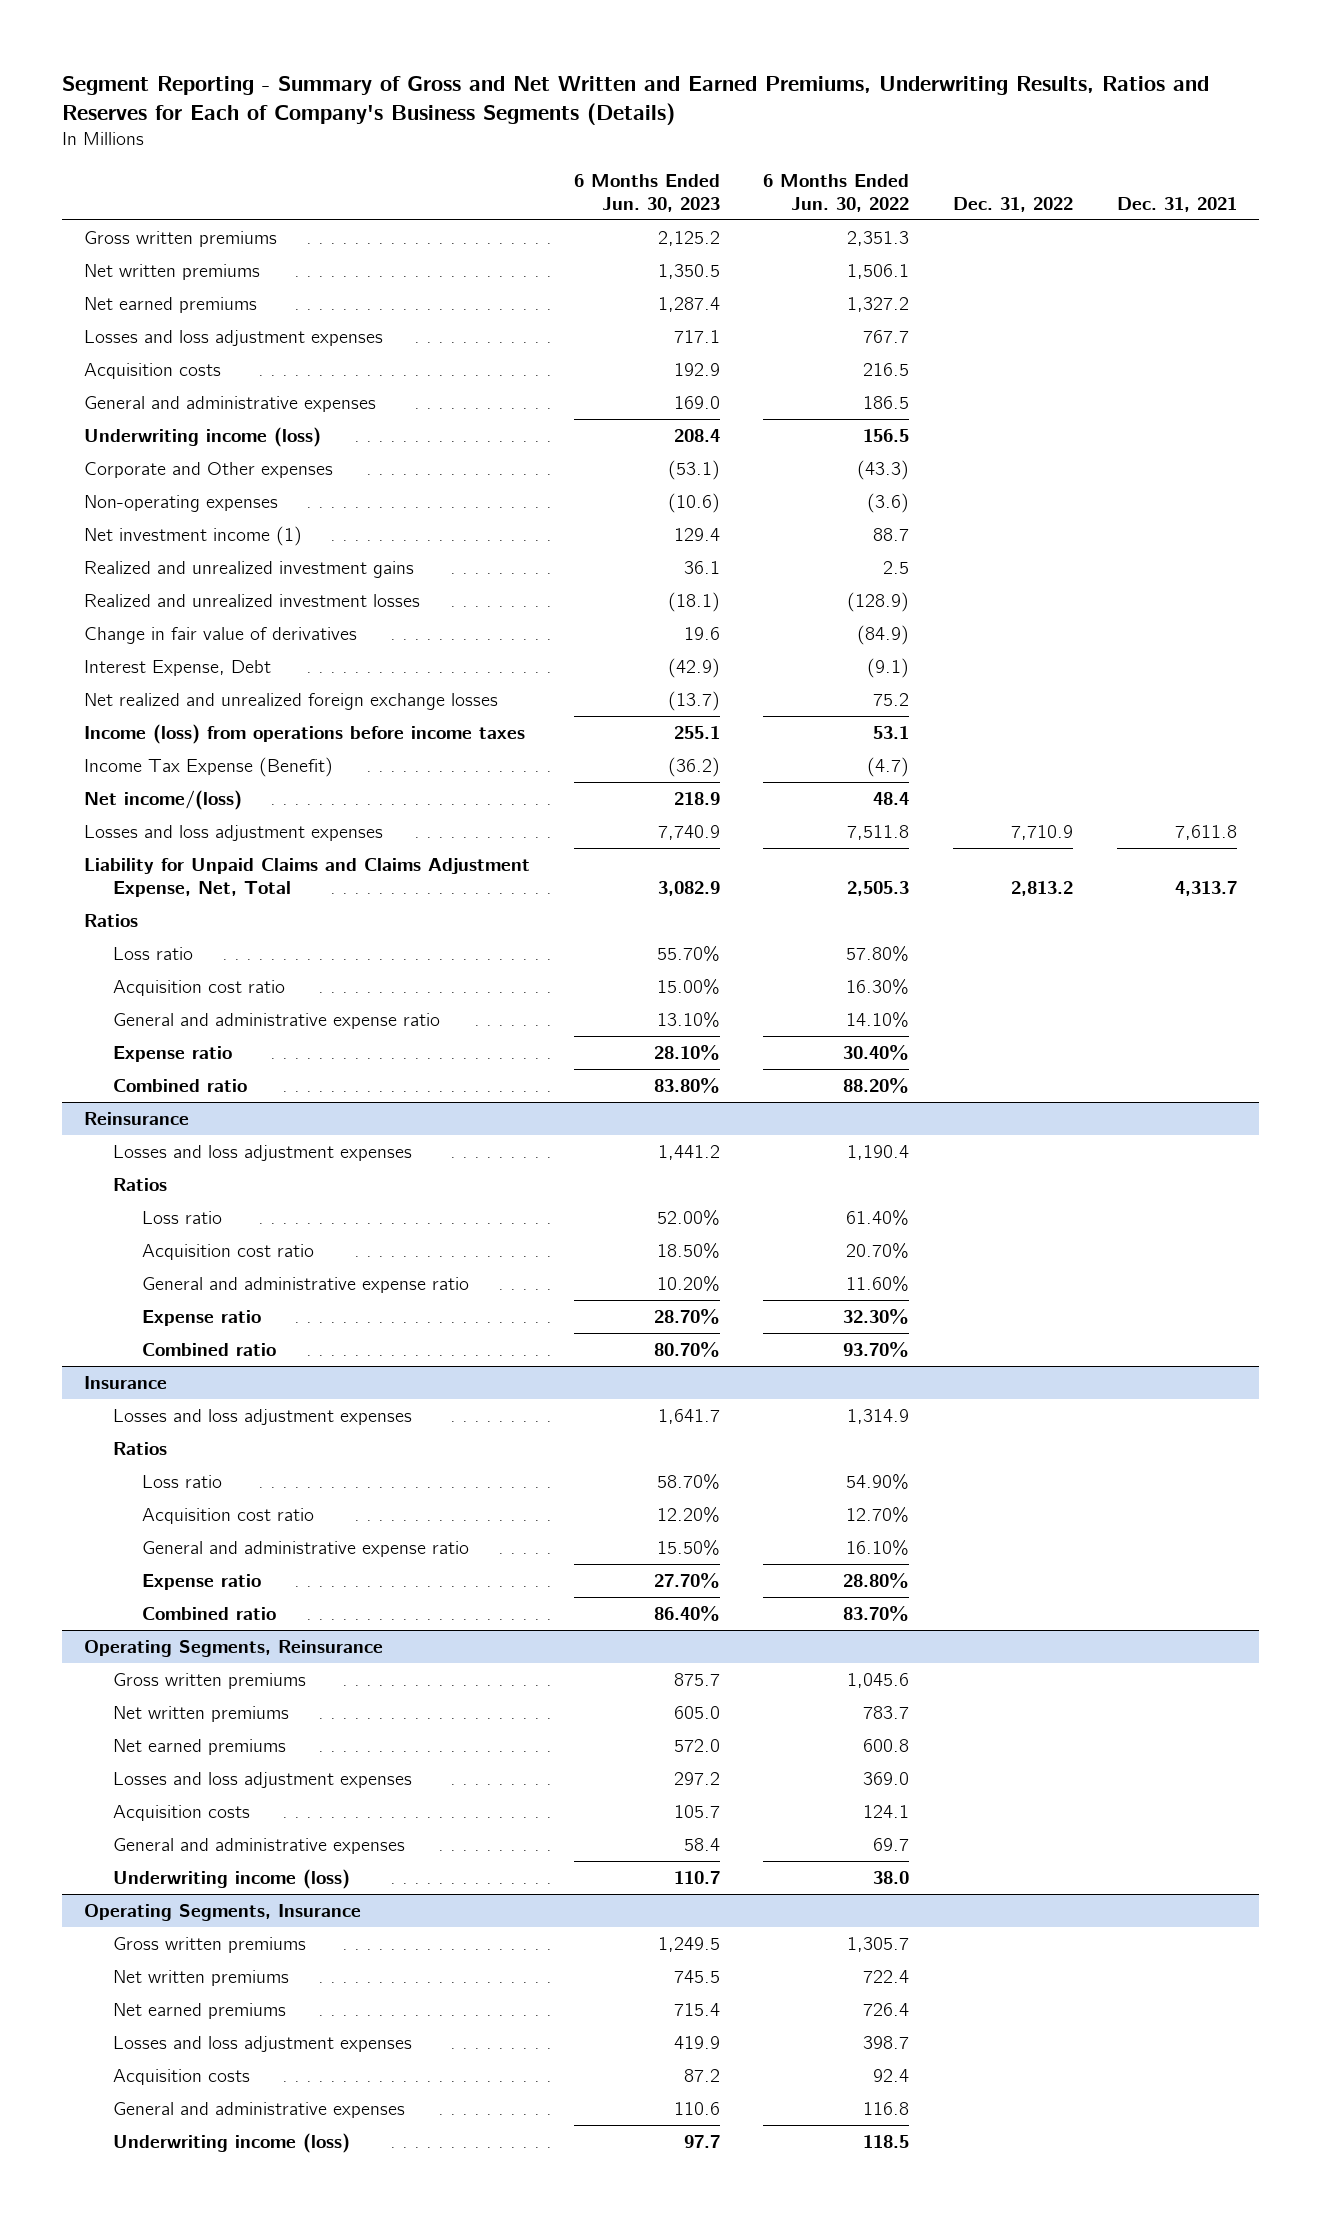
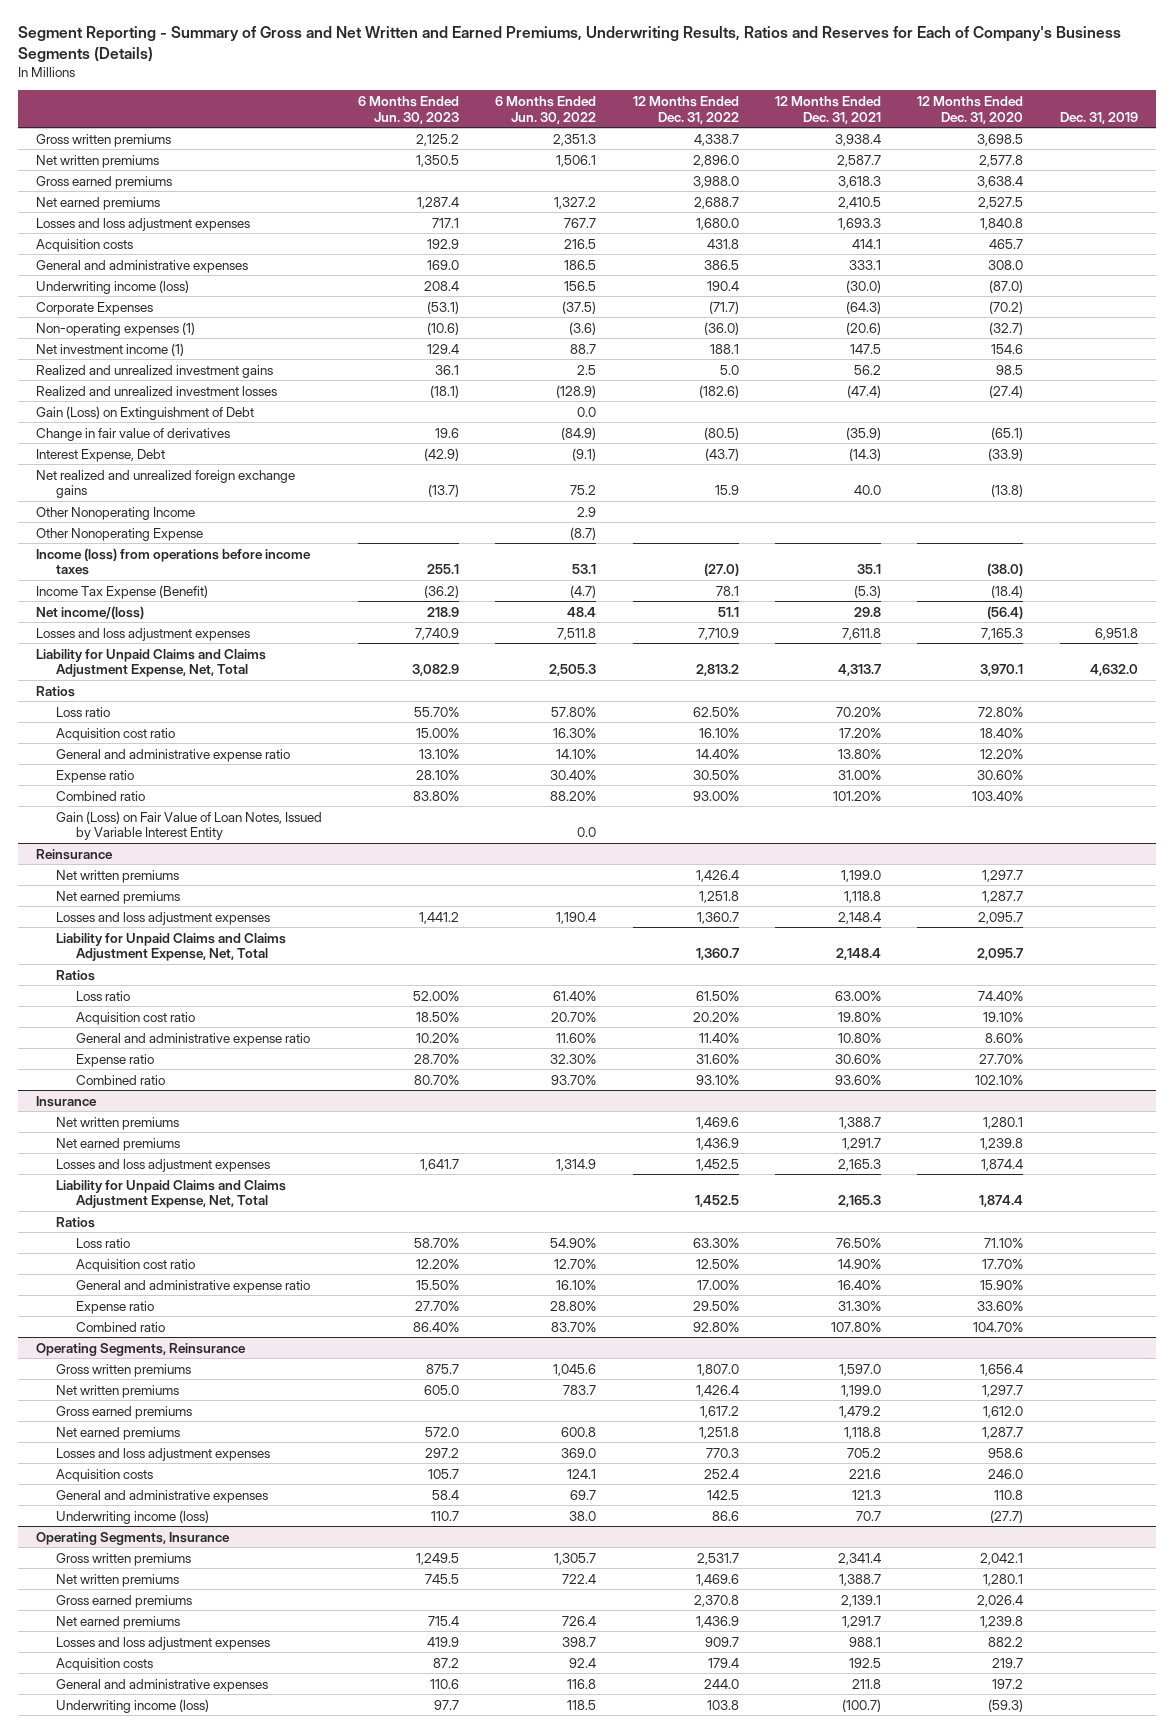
[953,196,1074,212] Dec. 31, 2022 -> none
[1116,196,1237,212] Dec. 31, 2021 -> none
none -> [632,95,739,124] 12 Months Ended Dec. 31, 2022
none -> [775,95,882,124] 12 Months Ended Dec. 31, 2021
none -> [917,95,1024,124] 12 Months Ended Dec. 31, 2020
none -> [1059,111,1138,124] Dec. 31, 2019
none -> [35,175,172,189] Gross earned premiums
[83,462,333,479] Corporate and Other expenses -> [35,301,153,315] Corporate Expenses
[857,460,910,481] (43.3) -> [562,300,597,314] (37.5)
[83,495,278,513] Non-operating expenses -> [35,321,195,336] Non-operating expenses (1)
none -> [35,405,254,420] Gain (Loss) on Extinguishment of Debt
[83,693,498,711] Net realized and unrealized foreign exchange losses -> [35,469,295,499] Net realized and unrealized foreign exchange gains
none -> [35,506,195,520] Other Nonoperating Income
none -> [35,527,203,541] Other Nonoperating Expense
none -> [55,810,322,841] Gain (Loss) on Fair Value of Loan Notes, Issued by Variable Interest Entity
none -> [55,869,179,883] Net written premiums
none -> [55,890,180,904] Net earned premiums
none -> [55,932,286,962] Liability for Unpaid Claims and Claims Adjustment Expense, Net, Total
none -> [55,1116,179,1130] Net written premiums
none -> [55,1137,180,1151] Net earned premiums
none -> [55,1179,286,1209] Liability for Unpaid Claims and Claims Adjustment Expense, Net, Total
none -> [55,1405,192,1419] Gross earned premiums
none -> [55,1594,192,1608] Gross earned premiums

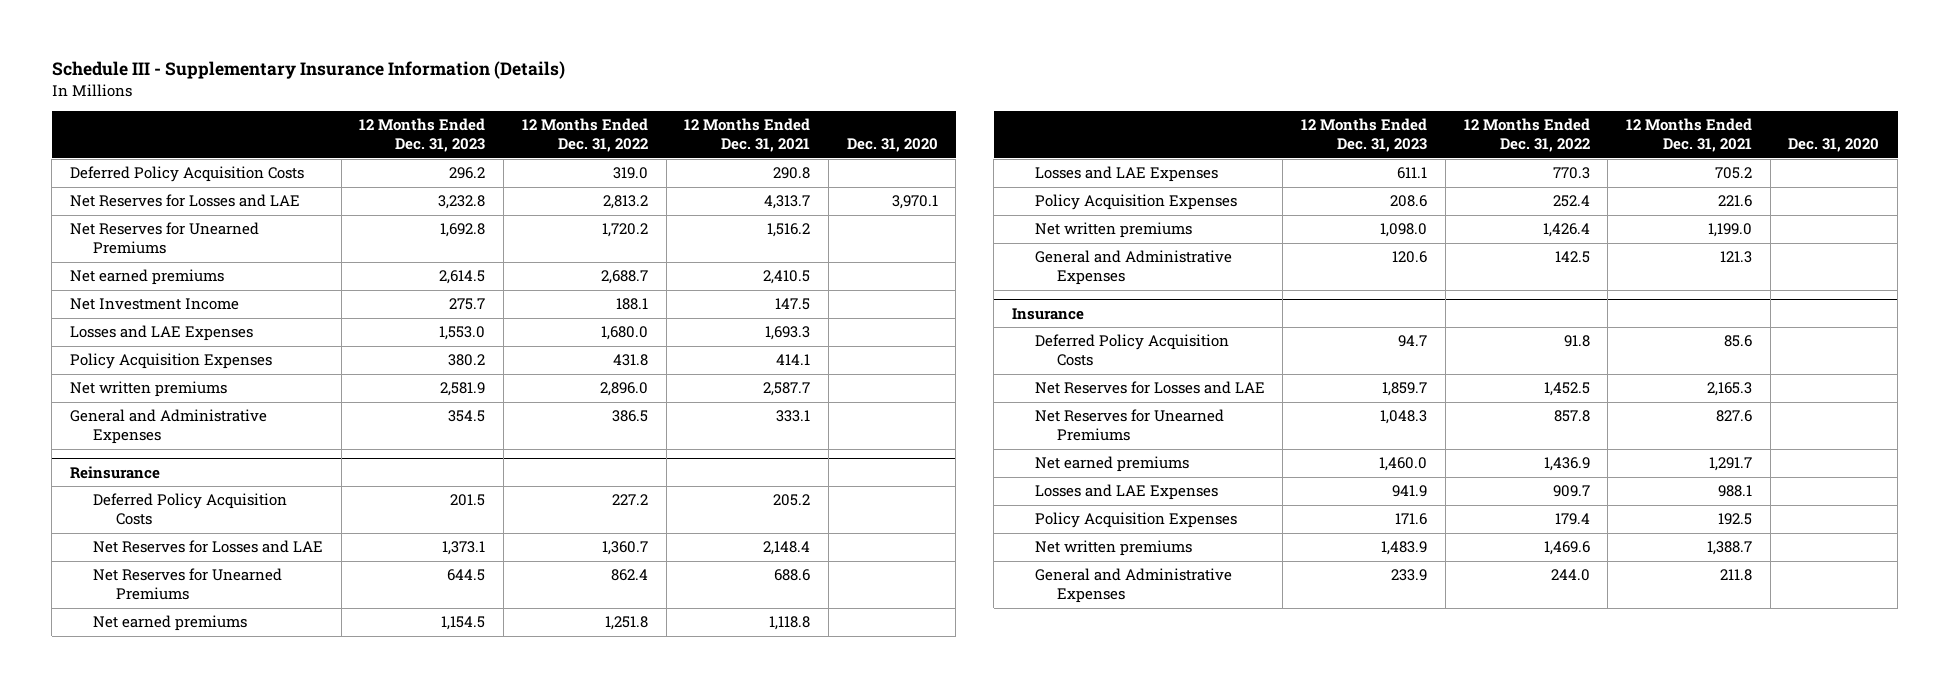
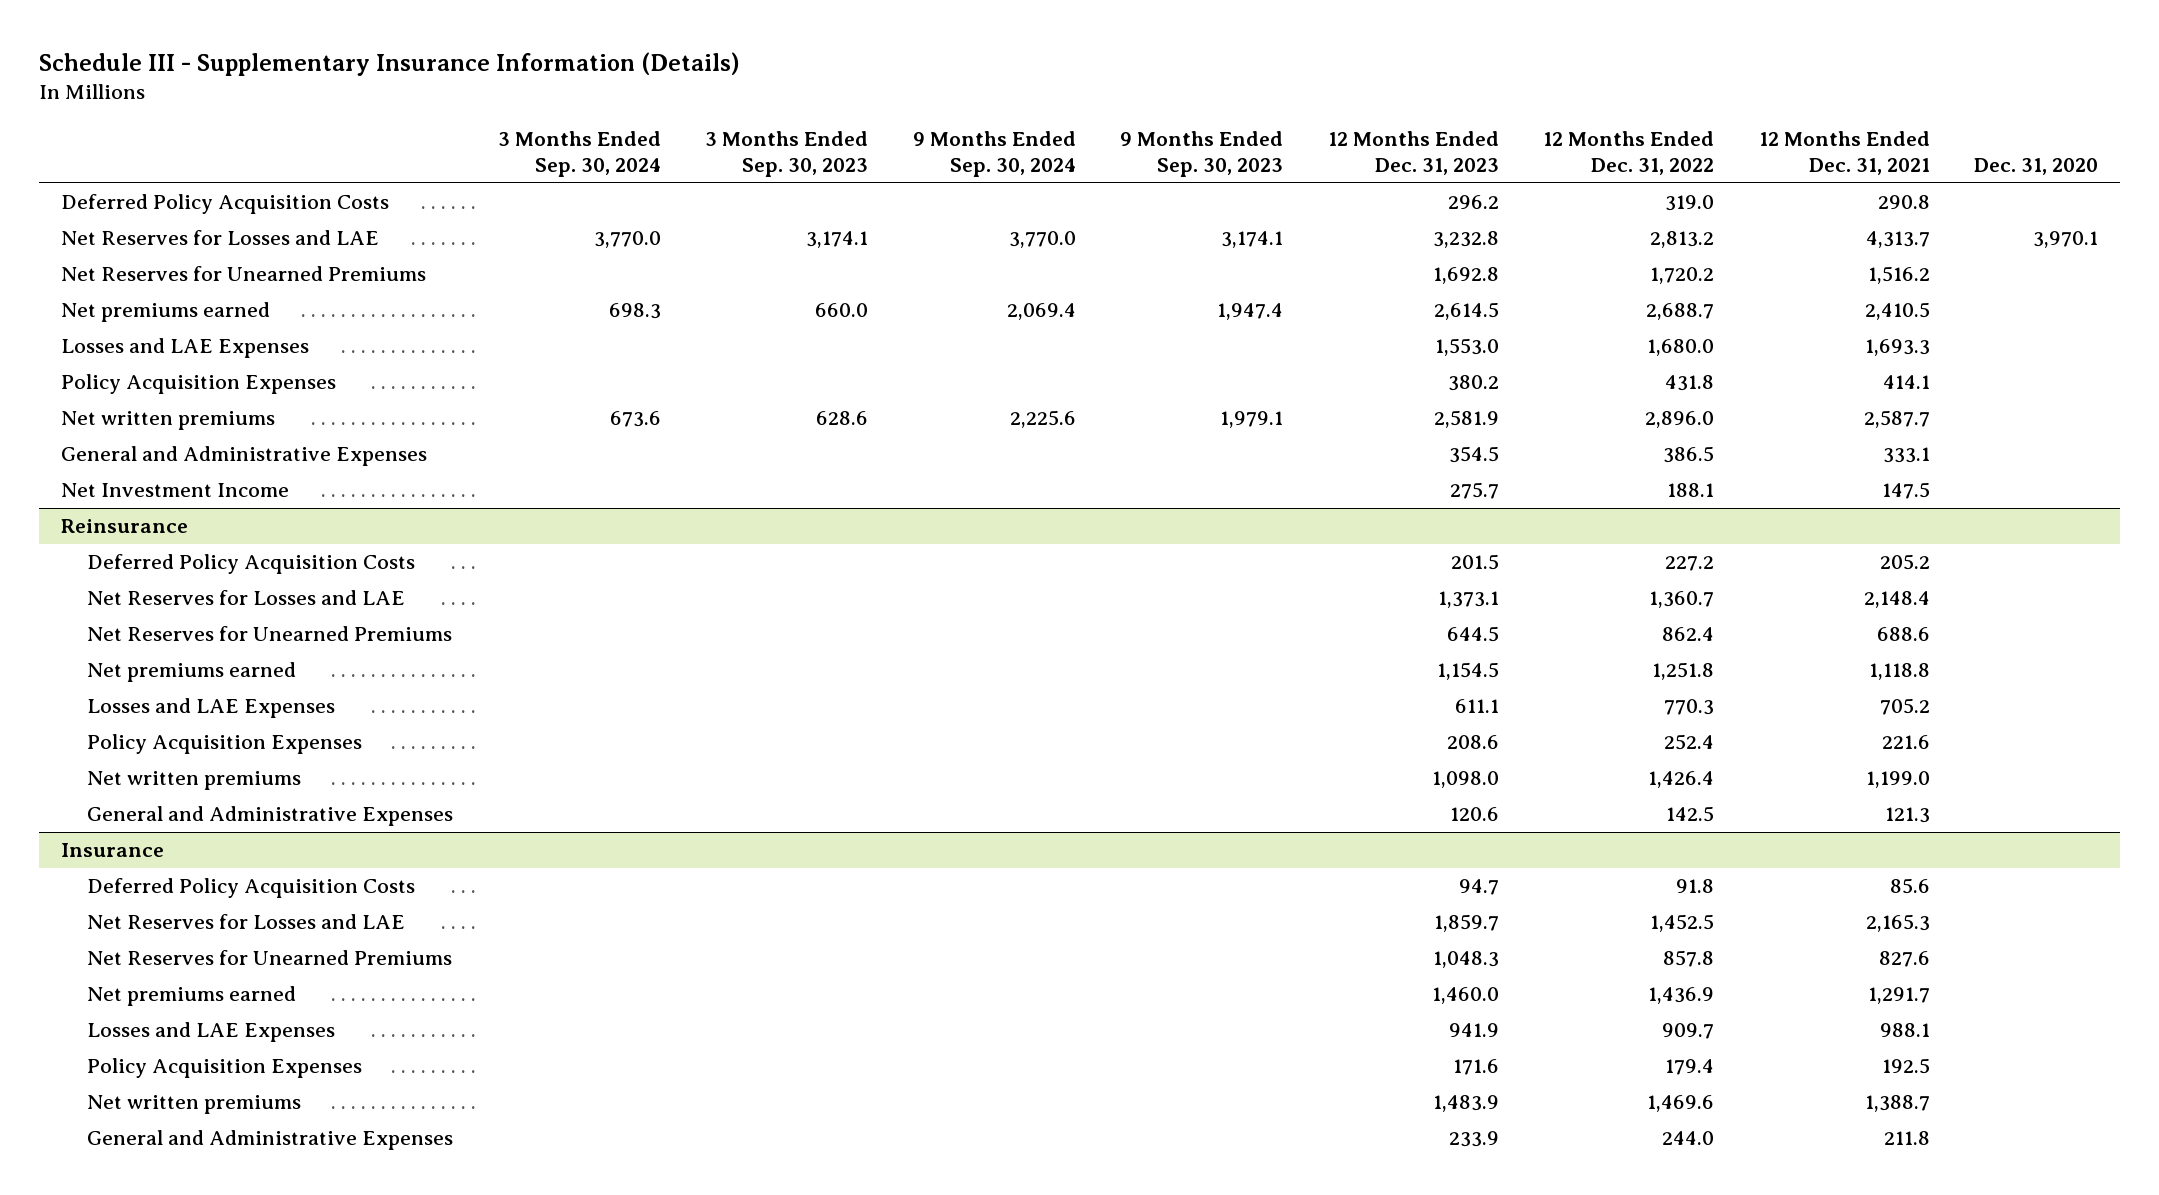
none -> [497,130,661,178] 3 Months Ended Sep. 30, 2024
none -> [705,130,869,178] 3 Months Ended Sep. 30, 2023
none -> [912,130,1076,178] 9 Months Ended Sep. 30, 2024
none -> [1120,130,1284,178] 9 Months Ended Sep. 30, 2023
[70,269,225,286] Net earned premiums -> [60,302,270,323] Net premiums earned
[70,298,240,311] Net Investment Income -> [60,483,289,498] Net Investment Income
[92,615,247,632] Net earned premiums -> [87,662,297,683] Net premiums earned
[1034,456,1189,473] Net earned premiums -> [87,986,297,1007] Net premiums earned

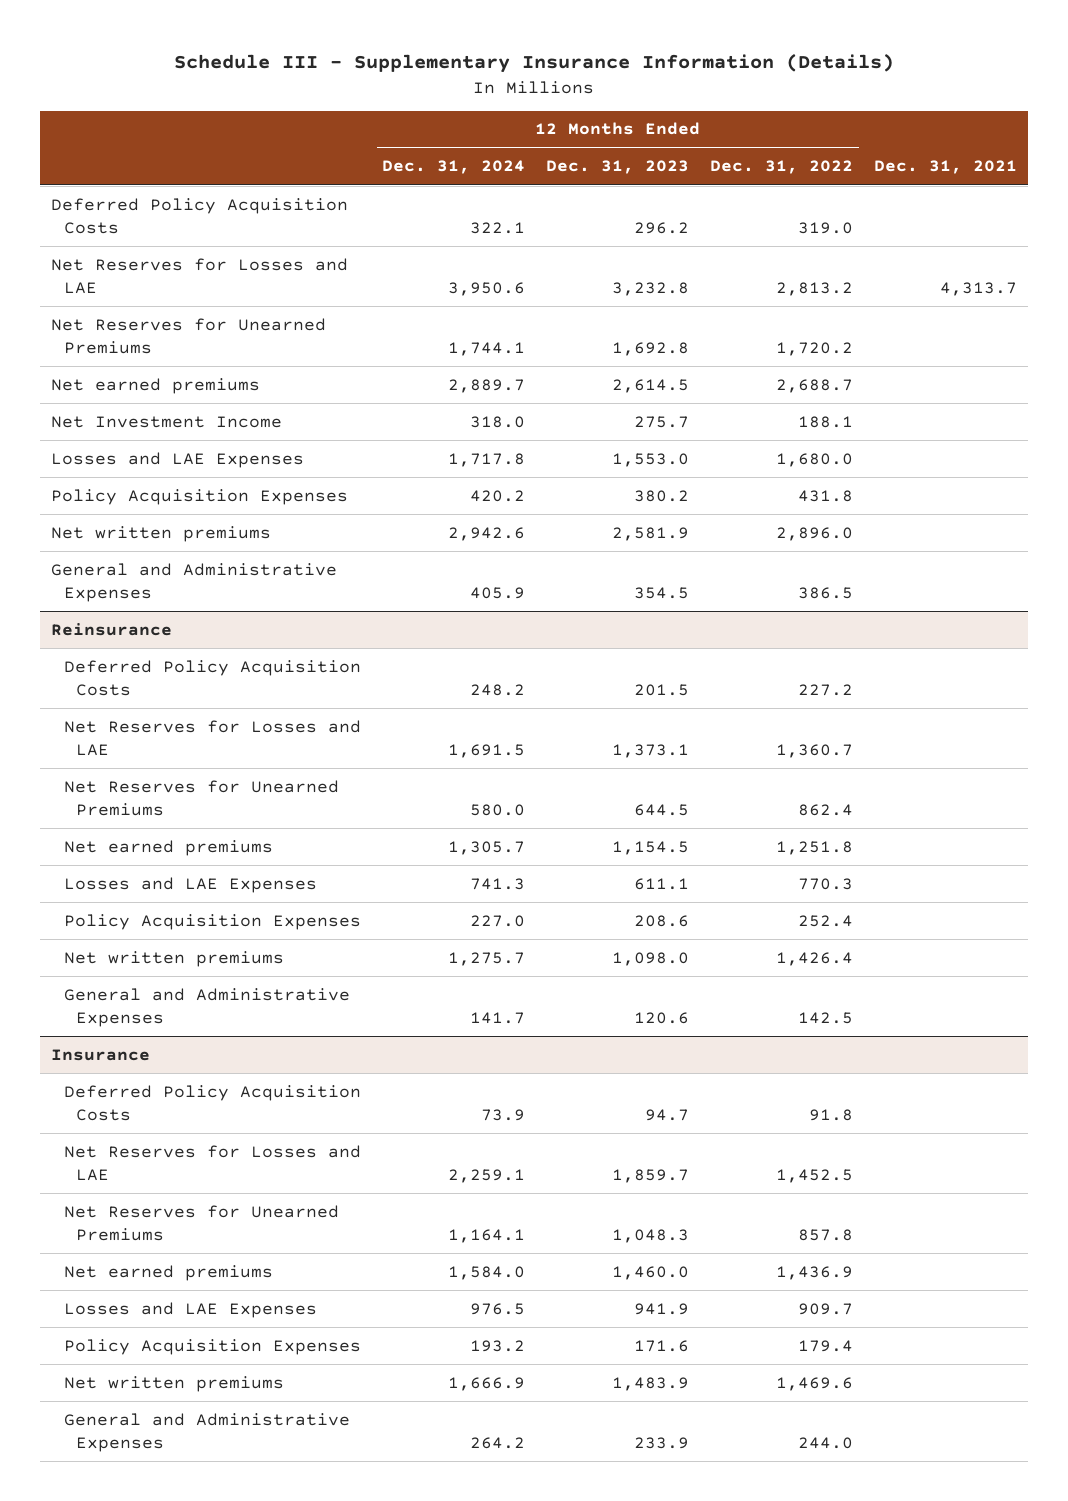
[497,130,661,178] 3 Months Ended Sep. 30, 2024 -> none
[705,130,869,178] 3 Months Ended Sep. 30, 2023 -> none
[912,130,1076,178] 9 Months Ended Sep. 30, 2024 -> none
[1120,130,1284,178] 9 Months Ended Sep. 30, 2023 -> none
[1758,130,1930,176] 12 Months Ended Dec. 31, 2021 -> none
[1974,158,2099,176] Dec. 31, 2020 -> none
none -> [381,160,525,175] Dec. 31, 2024
none -> [874,160,1018,175] Dec. 31, 2021
[60,302,270,323] Net premiums earned -> [51,377,261,394] Net earned premiums
[60,483,289,498] Net Investment Income -> [51,415,283,428] Net Investment Income
[87,662,297,683] Net premiums earned -> [63,839,273,856] Net earned premiums
[87,986,297,1007] Net premiums earned -> [63,1264,273,1281] Net earned premiums

